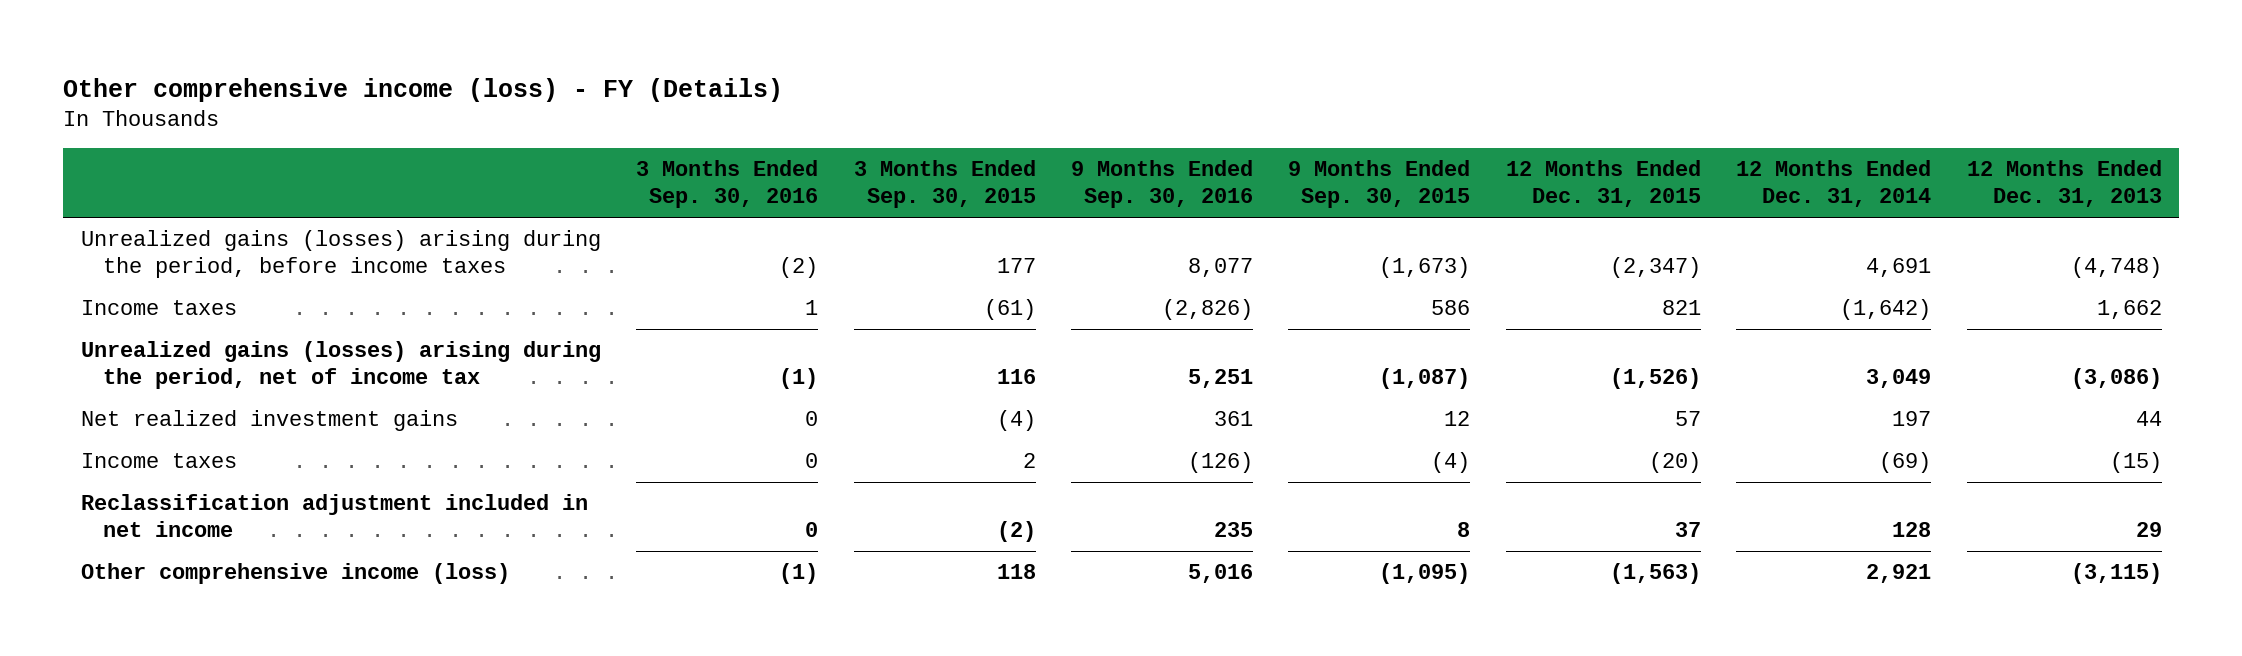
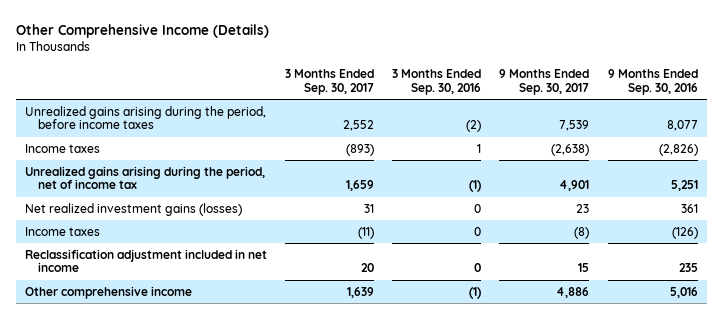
[63,77,784,102] Other comprehensive income (loss) - FY (Details) -> [16,23,270,38] Other Comprehensive Income (Details)
[853,160,1036,209] 3 Months Ended Sep. 30, 2015 -> none
[1288,160,1471,209] 9 Months Ended Sep. 30, 2015 -> none
[1505,160,1701,208] 12 Months Ended Dec. 31, 2015 -> none
[1736,160,1932,208] 12 Months Ended Dec. 31, 2014 -> none
[1966,160,2162,208] 12 Months Ended Dec. 31, 2013 -> none
none -> [285,68,375,95] 3 Months Ended Sep. 30, 2017
none -> [499,68,590,95] 9 Months Ended Sep. 30, 2017
[80,230,601,279] Unrealized gains (losses) arising during the period, before income taxes -> [25,105,267,130] Unrealized gains arising during the period, before income taxes
[80,341,601,390] Unrealized gains (losses) arising during the period, net of income tax -> [25,165,266,190] Unrealized gains arising during the period, net of income tax
[80,410,458,432] Net realized investment gains -> [25,202,243,216] Net realized investment gains (losses)
[80,563,510,585] Other comprehensive income (loss) -> [25,285,193,299] Other comprehensive income

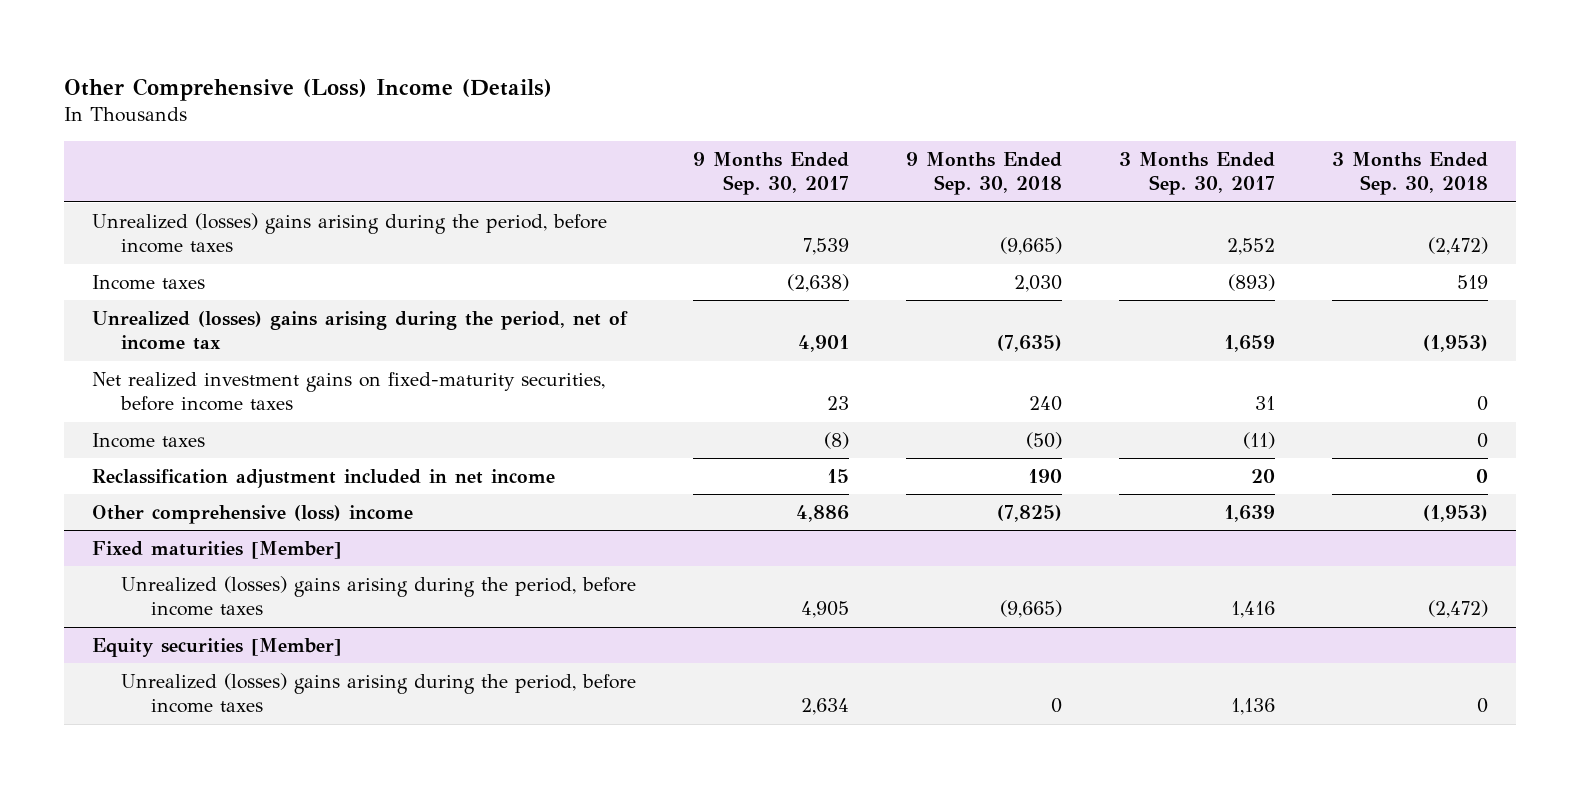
[16,23,270,38] Other Comprehensive Income (Details) -> [64,77,553,101] Other Comprehensive (Loss) Income (Details)
[392,68,482,95] 3 Months Ended Sep. 30, 2016 -> none
[607,68,698,95] 9 Months Ended Sep. 30, 2016 -> none
none -> [906,151,1063,196] 9 Months Ended Sep. 30, 2018
none -> [1331,151,1488,196] 3 Months Ended Sep. 30, 2018
[25,105,267,130] Unrealized gains arising during the period, before income taxes -> [92,212,608,254] Unrealized (losses) gains arising during the period, before income taxes
[25,165,266,190] Unrealized gains arising during the period, net of income tax -> [92,310,629,351] Unrealized (losses) gains arising during the period, net of income tax
[25,202,243,216] Net realized investment gains (losses) -> [92,371,606,412] Net realized investment gains on fixed-maturity securities, before income taxes
[25,285,193,299] Other comprehensive income -> [92,504,414,524] Other comprehensive (loss) income
none -> [92,540,343,559] Fixed maturities [Member]
none -> [121,575,637,617] Unrealized (losses) gains arising during the period, before income taxes
none -> [92,637,343,657] Equity securities [Member]
none -> [121,672,637,714] Unrealized (losses) gains arising during the period, before income taxes

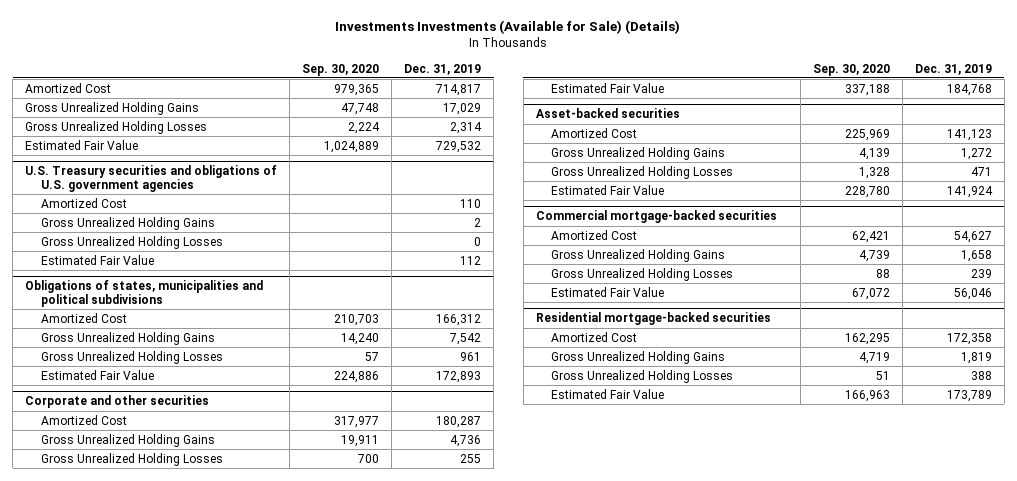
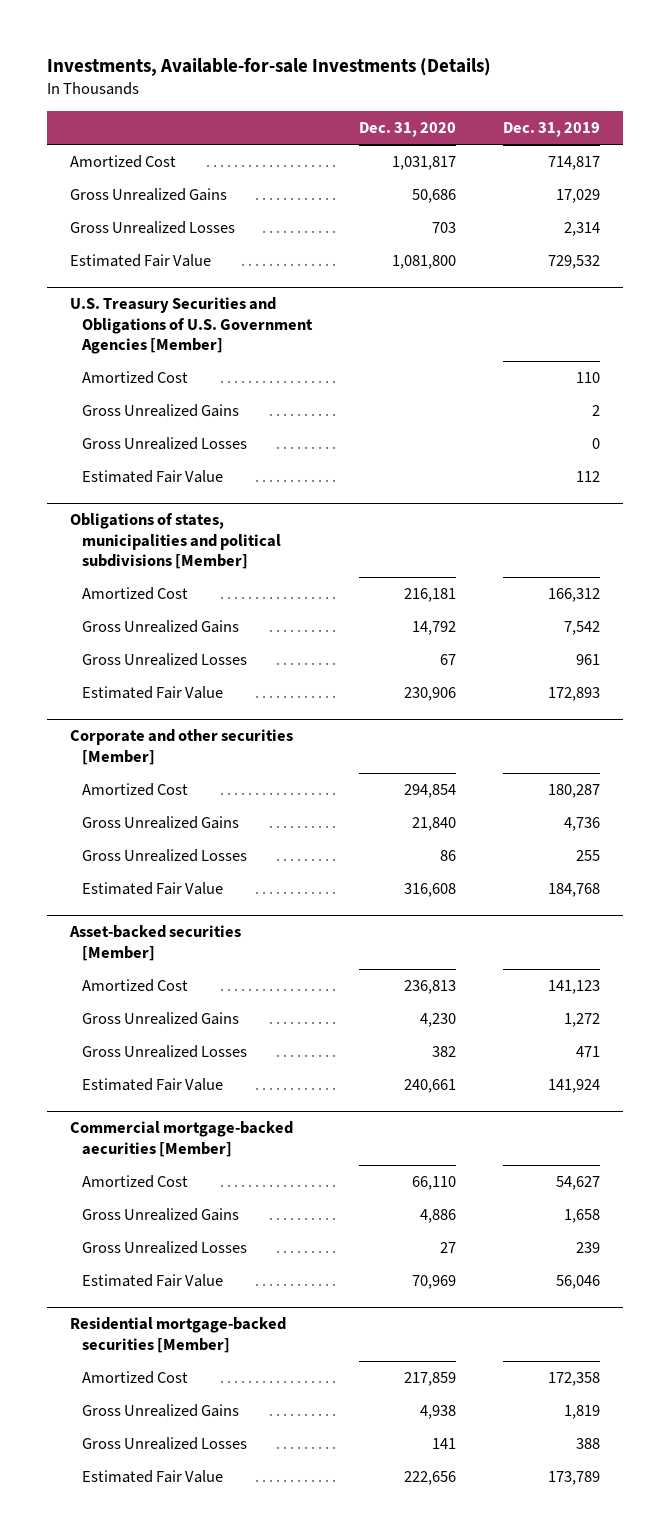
[335,20,681,35] Investments Investments (Available for Sale) (Details) -> [46,57,491,77] Investments, Available-for-sale Investments (Details)
[302,63,380,76] Sep. 30, 2020 -> none
none -> [359,121,457,137] Dec. 31, 2020
[25,101,200,115] Gross Unrealized Holding Gains -> [70,188,228,202] Gross Unrealized Gains
[25,120,208,134] Gross Unrealized Holding Losses -> [70,221,236,235] Gross Unrealized Losses
[25,165,278,193] U.S. Treasury securities and obligations of U.S. government agencies -> [70,297,314,355] U.S. Treasury Securities and Obligations of U.S. Government Agencies [Member]
[40,216,215,230] Gross Unrealized Holding Gains -> [82,404,240,418] Gross Unrealized Gains
[40,235,223,249] Gross Unrealized Holding Losses -> [82,437,248,451] Gross Unrealized Losses
[25,280,264,308] Obligations of states, municipalities and political subdivisions -> [70,513,282,570] Obligations of states, municipalities and political subdivisions [Member]
[40,331,215,345] Gross Unrealized Holding Gains -> [82,620,240,634] Gross Unrealized Gains
[40,350,223,364] Gross Unrealized Holding Losses -> [82,653,248,667] Gross Unrealized Losses
[25,395,210,409] Corporate and other securities -> [70,729,294,765] Corporate and other securities [Member]
[40,433,215,447] Gross Unrealized Holding Gains -> [82,816,240,830] Gross Unrealized Gains
[40,452,223,466] Gross Unrealized Holding Losses -> [82,849,248,863] Gross Unrealized Losses
[535,108,680,119] Asset-backed securities -> [69,925,242,961] Asset-backed securities [Member]
[551,146,726,160] Gross Unrealized Holding Gains -> [82,1012,240,1026] Gross Unrealized Gains
[551,165,734,179] Gross Unrealized Holding Losses -> [82,1045,248,1059] Gross Unrealized Losses
[535,210,777,224] Commercial mortgage-backed securities -> [70,1121,294,1157] Commercial mortgage-backed aecurities [Member]
[551,248,726,262] Gross Unrealized Holding Gains -> [82,1208,240,1222] Gross Unrealized Gains
[551,267,734,281] Gross Unrealized Holding Losses -> [82,1241,248,1255] Gross Unrealized Losses
[535,312,771,326] Residential mortgage-backed securities -> [70,1317,287,1353] Residential mortgage-backed securities [Member]
[551,350,726,364] Gross Unrealized Holding Gains -> [82,1404,240,1418] Gross Unrealized Gains
[551,369,734,383] Gross Unrealized Holding Losses -> [82,1437,248,1451] Gross Unrealized Losses

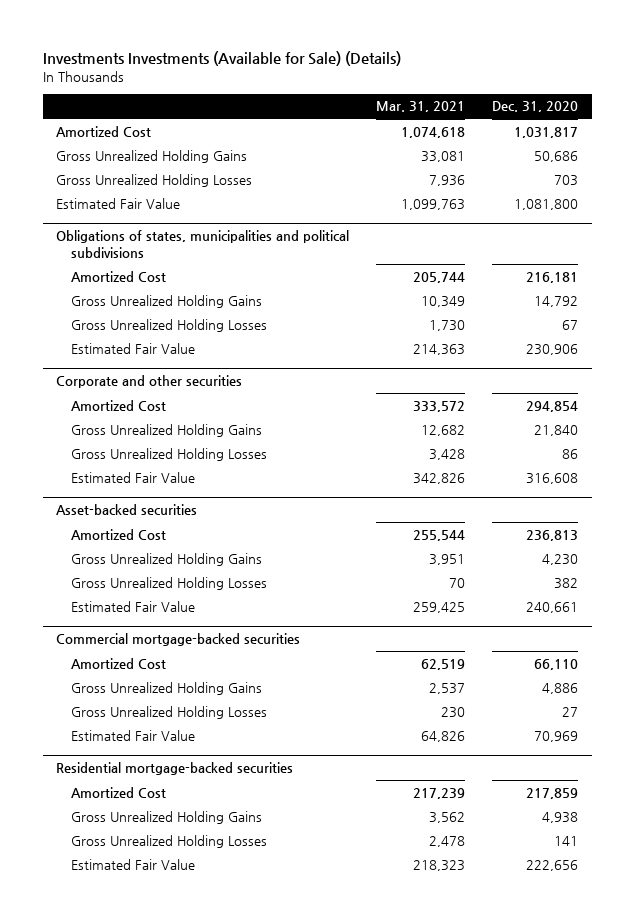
[46,57,491,77] Investments, Available-for-sale Investments (Details) -> [42,50,401,66] Investments Investments (Available for Sale) (Details)
[502,121,600,137] Dec. 31, 2019 -> none
none -> [376,101,466,113] Mar. 31, 2021
[70,188,228,202] Gross Unrealized Gains -> [56,149,248,163] Gross Unrealized Holding Gains
[70,221,236,235] Gross Unrealized Losses -> [56,173,253,187] Gross Unrealized Holding Losses
[70,297,314,355] U.S. Treasury Securities and Obligations of U.S. Government Agencies [Member] -> none
[82,371,189,385] Amortized Cost -> none
[82,404,240,418] Gross Unrealized Gains -> none
[82,437,248,451] Gross Unrealized Losses -> none
[82,470,224,484] Estimated Fair Value -> none
[70,513,282,570] Obligations of states, municipalities and political subdivisions [Member] -> [56,230,350,258] Obligations of states, municipalities and political subdivisions
[82,620,240,634] Gross Unrealized Gains -> [70,294,262,308] Gross Unrealized Holding Gains
[82,653,248,667] Gross Unrealized Losses -> [70,318,267,332] Gross Unrealized Holding Losses
[70,729,294,765] Corporate and other securities [Member] -> [56,375,243,389] Corporate and other securities
[82,816,240,830] Gross Unrealized Gains -> [70,423,262,437] Gross Unrealized Holding Gains
[82,849,248,863] Gross Unrealized Losses -> [70,447,267,461] Gross Unrealized Holding Losses
[69,925,242,961] Asset-backed securities [Member] -> [56,504,198,516] Asset-backed securities
[82,1012,240,1026] Gross Unrealized Gains -> [70,552,262,566] Gross Unrealized Holding Gains
[82,1045,248,1059] Gross Unrealized Losses -> [70,576,267,590] Gross Unrealized Holding Losses
[70,1121,294,1157] Commercial mortgage-backed aecurities [Member] -> [56,633,301,647] Commercial mortgage-backed securities
[82,1208,240,1222] Gross Unrealized Gains -> [70,681,262,695] Gross Unrealized Holding Gains
[82,1241,248,1255] Gross Unrealized Losses -> [70,705,267,719] Gross Unrealized Holding Losses
[70,1317,287,1353] Residential mortgage-backed securities [Member] -> [56,762,294,776] Residential mortgage-backed securities
[82,1404,240,1418] Gross Unrealized Gains -> [70,810,262,824] Gross Unrealized Holding Gains
[82,1437,248,1451] Gross Unrealized Losses -> [70,834,267,848] Gross Unrealized Holding Losses

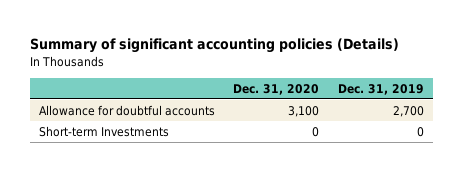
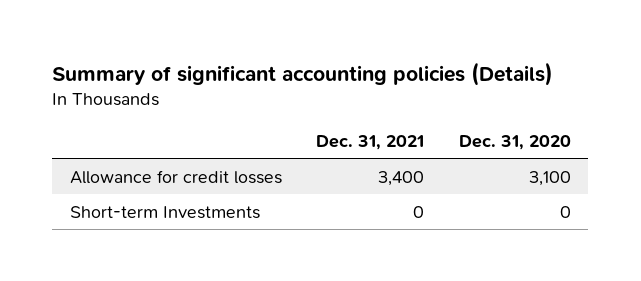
[337,83,424,95] Dec. 31, 2019 -> none
none -> [316,135,425,151] Dec. 31, 2021
[39,104,216,116] Allowance for doubtful accounts -> [69,169,282,184] Allowance for credit losses

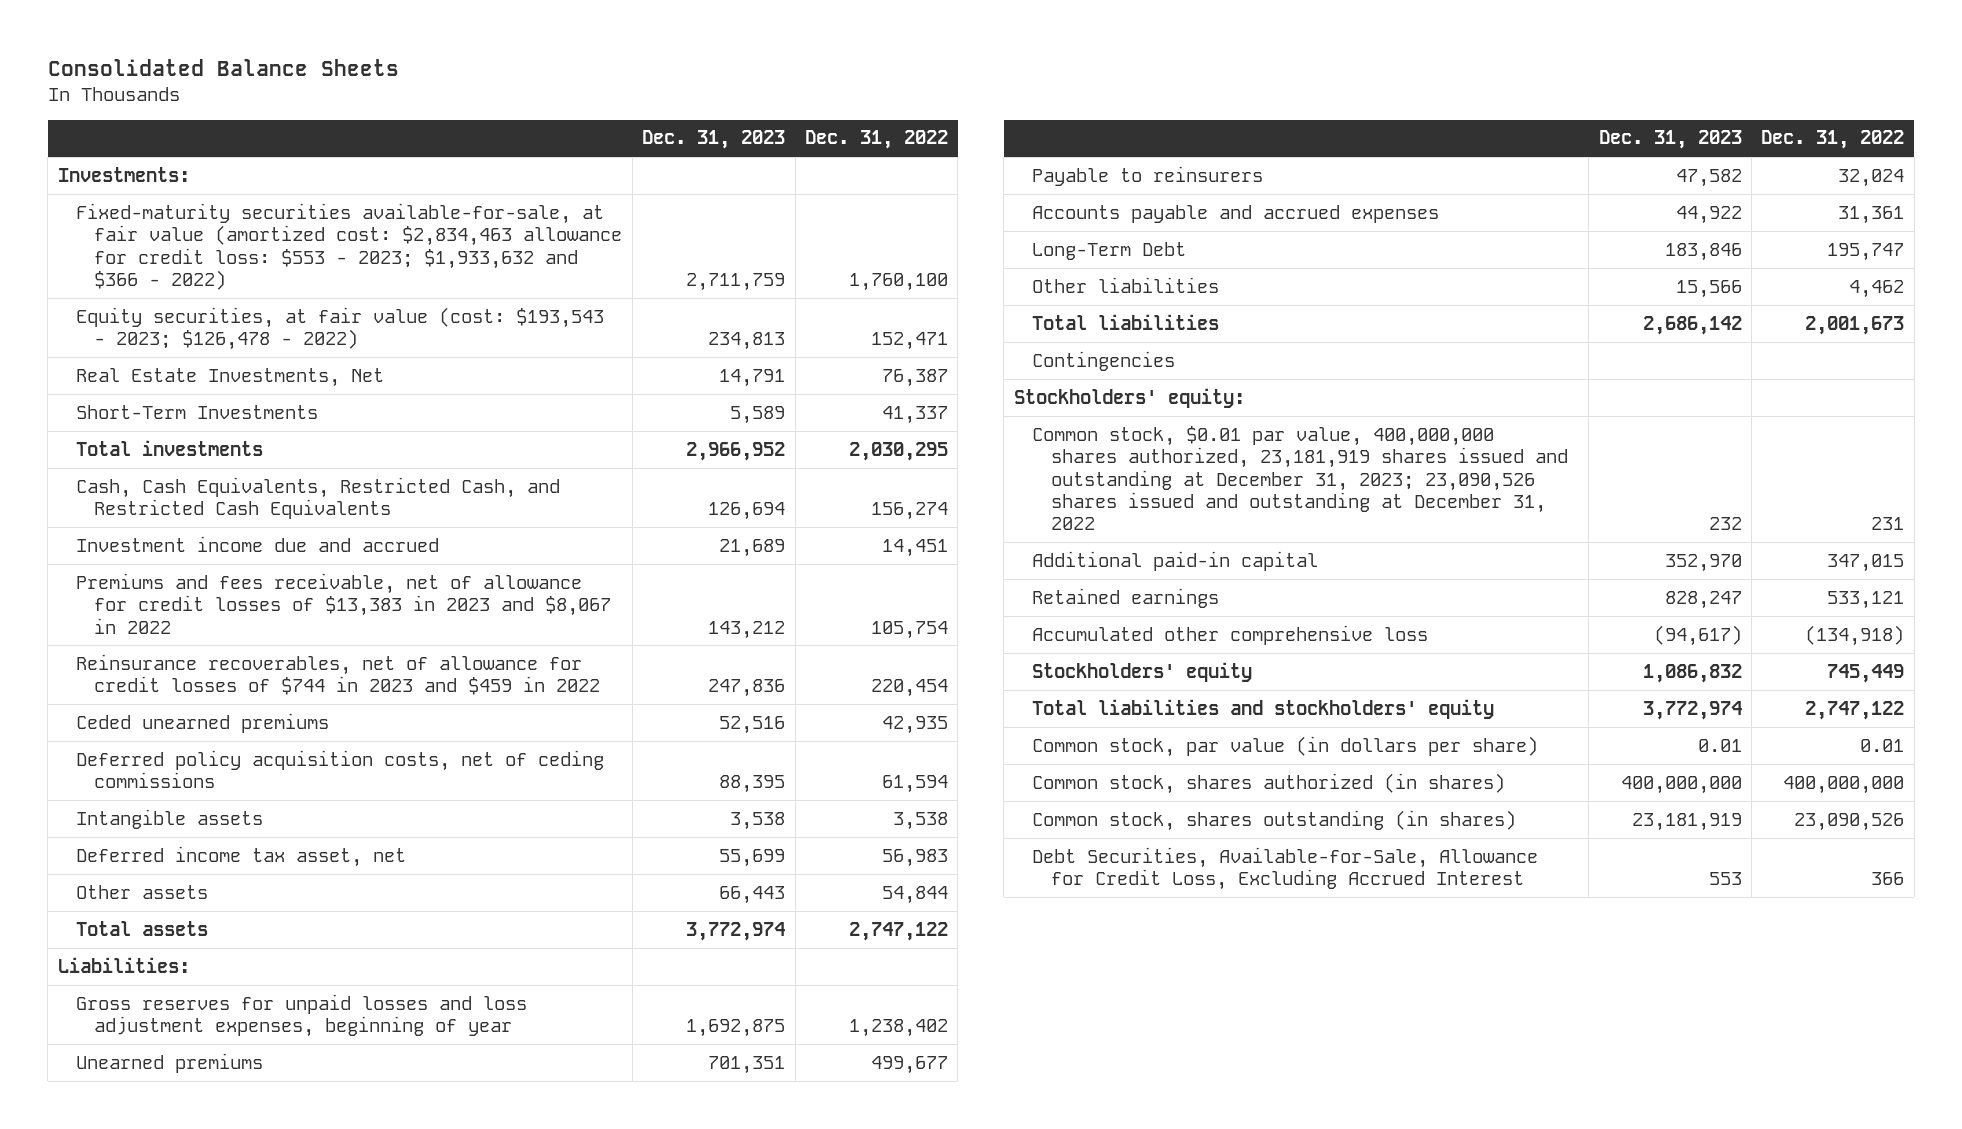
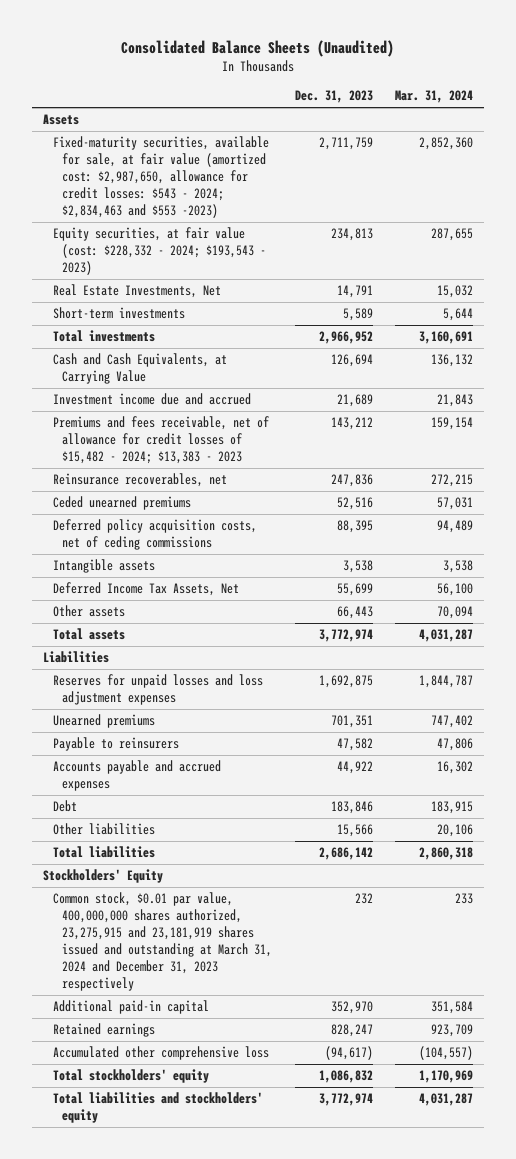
[47,59,399,77] Consolidated Balance Sheets -> [121,39,395,57] Consolidated Balance Sheets (Unaudited)
[804,130,948,150] Dec. 31, 2022 -> none
none -> [395,90,474,104] Mar. 31, 2024
[57,166,190,182] Investments: -> none
none -> [43,114,80,126] Assets
[75,202,623,290] Fixed-maturity securities available-for-sale, at fair value (amortized cost: $2,834,463 allowance for credit loss: $553 - 2023; $1,933,632 and $366 - 2022) -> [52,136,269,219] Fixed-maturity securities, available for sale, at fair value (amortized cost: $2,987,650, allowance for credit losses: $543 - 2024; $2,834,463 and $553 -2023)
[75,306,604,351] Equity securities, at fair value (cost: $193,543 - 2023; $126,478 - 2022) -> [52,227,267,276] Equity securities, at fair value (cost: $228,332 - 2024; $193,543 - 2023)
[75,404,318,419] Short-Term Investments -> [52,307,185,320] Short-term investments
[75,476,560,520] Cash, Cash Equivalents, Restricted Cash, and Restricted Cash Equivalents -> [52,353,227,385] Cash and Cash Equivalents, at Carrying Value
[75,572,612,634] Premiums and fees receivable, net of allowance for credit losses of $13,383 in 2023 and $8,067 in 2022 -> [52,416,269,465] Premiums and fees receivable, net of allowance for credit losses of $15,482 - 2024; $13,383 - 2023
[75,653,601,696] Reinsurance recoverables, net of allowance for credit losses of $744 in 2023 and $459 in 2022 -> [52,473,227,488] Reinsurance recoverables, net
[75,845,406,867] Deferred income tax asset, net -> [52,582,239,597] Deferred Income Tax Assets, Net
[57,956,190,973] Liabilities: -> [43,651,110,664] Liabilities
[75,993,527,1038] Gross reserves for unpaid losses and loss adjustment expenses, beginning of year -> [52,674,263,706] Reserves for unpaid losses and loss adjustment expenses
[1032,241,1187,260] Long-Term Debt -> [52,800,77,813] Debt
[1032,350,1176,371] Contingencies -> none
[1013,387,1245,408] Stockholders' equity: -> [43,869,164,884] Stockholders' Equity
[1032,425,1568,531] Common stock, $0.01 par value, 400,000,000 shares authorized, 23,181,919 shares issued and outstanding at December 31, 2023; 23,090,526 shares issued and outstanding at December 31, 2022 -> [52,892,273,992] Common stock, $0.01 par value, 400,000,000 shares authorized, 23,275,915 and 23,181,919 shares issued and outstanding at March 31, 2024 and December 31, 2023 respectively
[1032,661,1253,682] Stockholders' equity -> [52,1069,209,1084] Total stockholders' equity
[1032,735,1539,757] Common stock, par value (in dollars per share) -> none
[1032,772,1506,794] Common stock, shares authorized (in shares) -> none
[1032,809,1517,831] Common stock, shares outstanding (in shares) -> none
[1032,846,1539,891] Debt Securities, Available-for-Sale, Allowance for Credit Loss, Excluding Accrued Interest -> none

